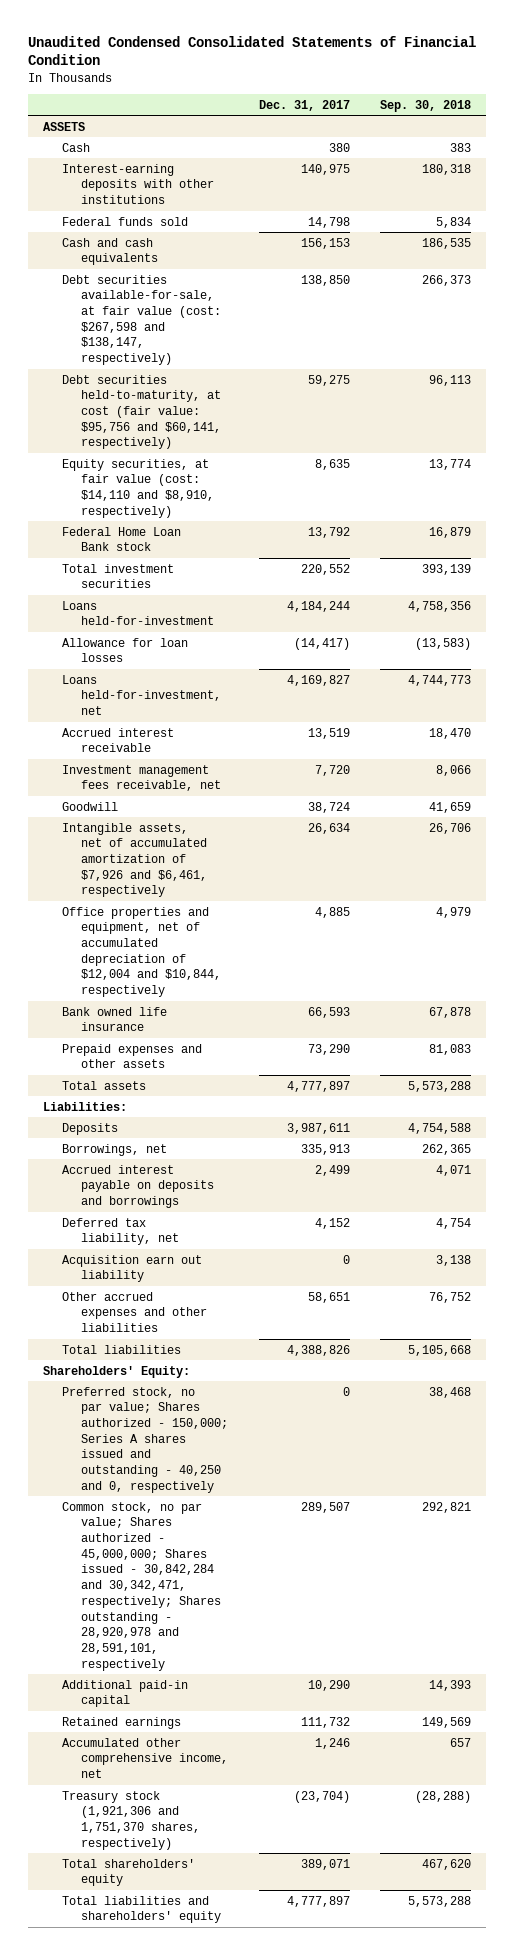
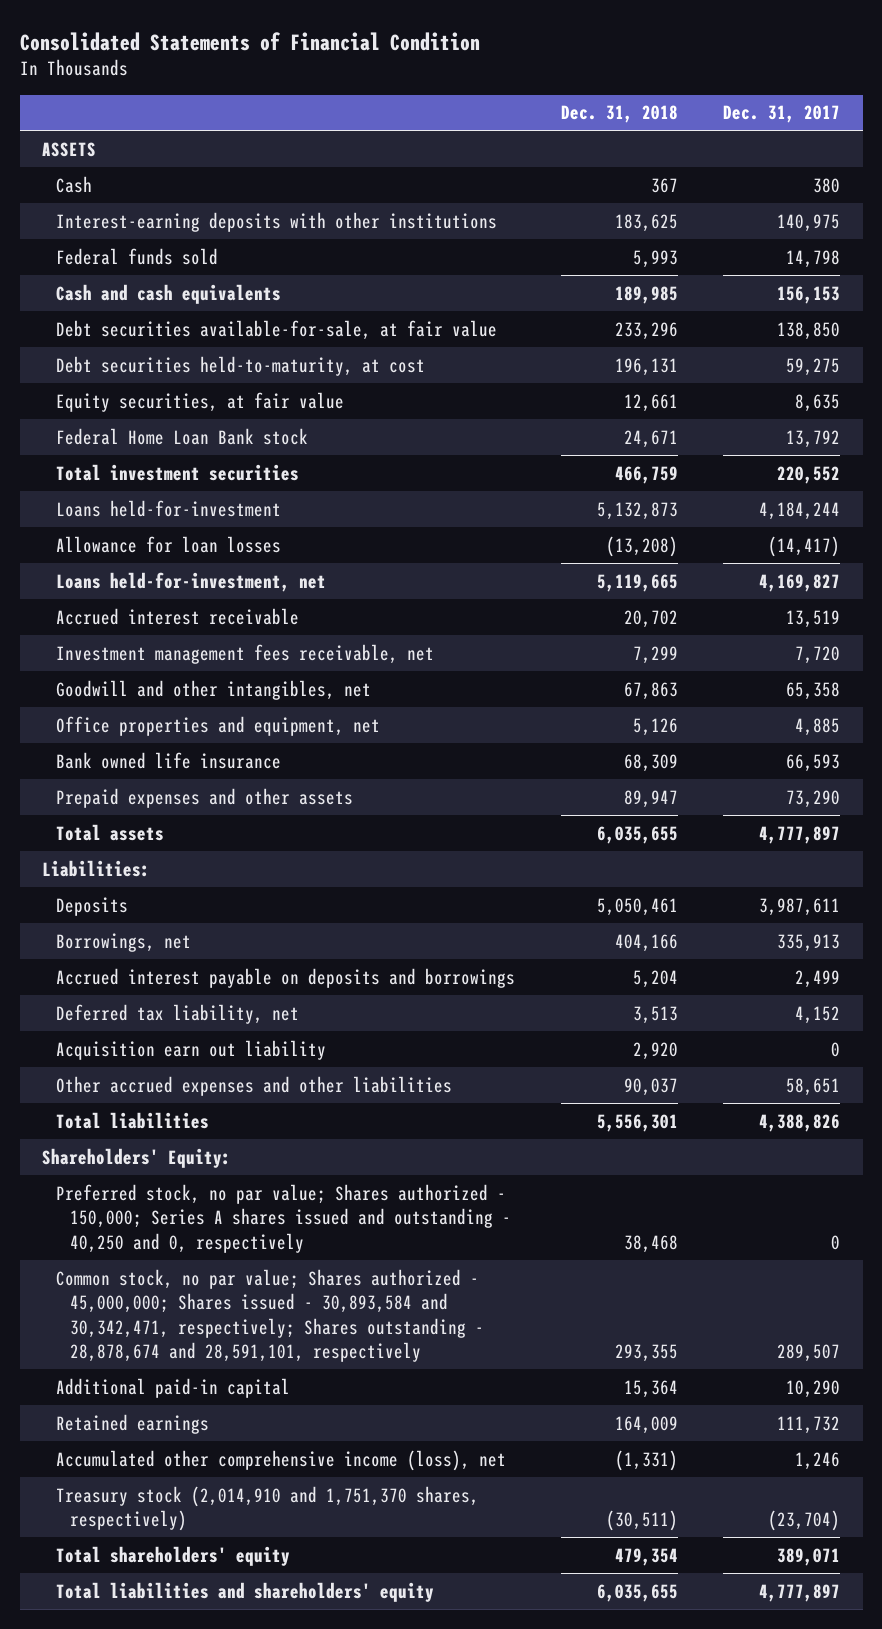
[27,35,476,66] Unaudited Condensed Consolidated Statements of Financial Condition -> [19,31,480,51] Consolidated Statements of Financial Condition
[380,99,472,112] Sep. 30, 2018 -> none
none -> [560,105,678,124] Dec. 31, 2018
[62,274,222,366] Debt securities available-for-sale, at fair value (cost: $267,598 and $138,147, respectively) -> [56,319,498,340] Debt securities available-for-sale, at fair value
[62,374,222,450] Debt securities held-to-maturity, at cost (fair value: $95,756 and $60,141, respectively) -> [56,355,426,376] Debt securities held-to-maturity, at cost
[62,458,215,518] Equity securities, at fair value (cost: $14,110 and $8,910, respectively) -> [56,391,345,412] Equity securities, at fair value
[62,801,119,811] Goodwill -> none
[62,822,208,898] Intangible assets, net of accumulated amortization of $7,926 and $6,461, respectively -> none
none -> [56,679,372,700] Goodwill and other intangibles, net
[62,906,222,998] Office properties and equipment, net of accumulated depreciation of $12,004 and $10,844, respectively -> [56,715,381,736] Office properties and equipment, net
[62,1501,222,1671] Common stock, no par value; Shares authorized - 45,000,000; Shares issued - 30,842,284 and 30,342,471, respectively; Shares outstanding - 28,920,978 and 28,591,101, respectively -> [56,1268,484,1363] Common stock, no par value; Shares authorized - 45,000,000; Shares issued - 30,893,584 and 30,342,471, respectively; Shares outstanding - 28,878,674 and 28,591,101, respectively
[62,1737,229,1779] Accumulated other comprehensive income, net -> [56,1449,507,1471] Accumulated other comprehensive income (loss), net
[62,1790,201,1850] Treasury stock (1,921,306 and 1,751,370 shares, respectively) -> [56,1485,480,1532] Treasury stock (2,014,910 and 1,751,370 shares, respectively)

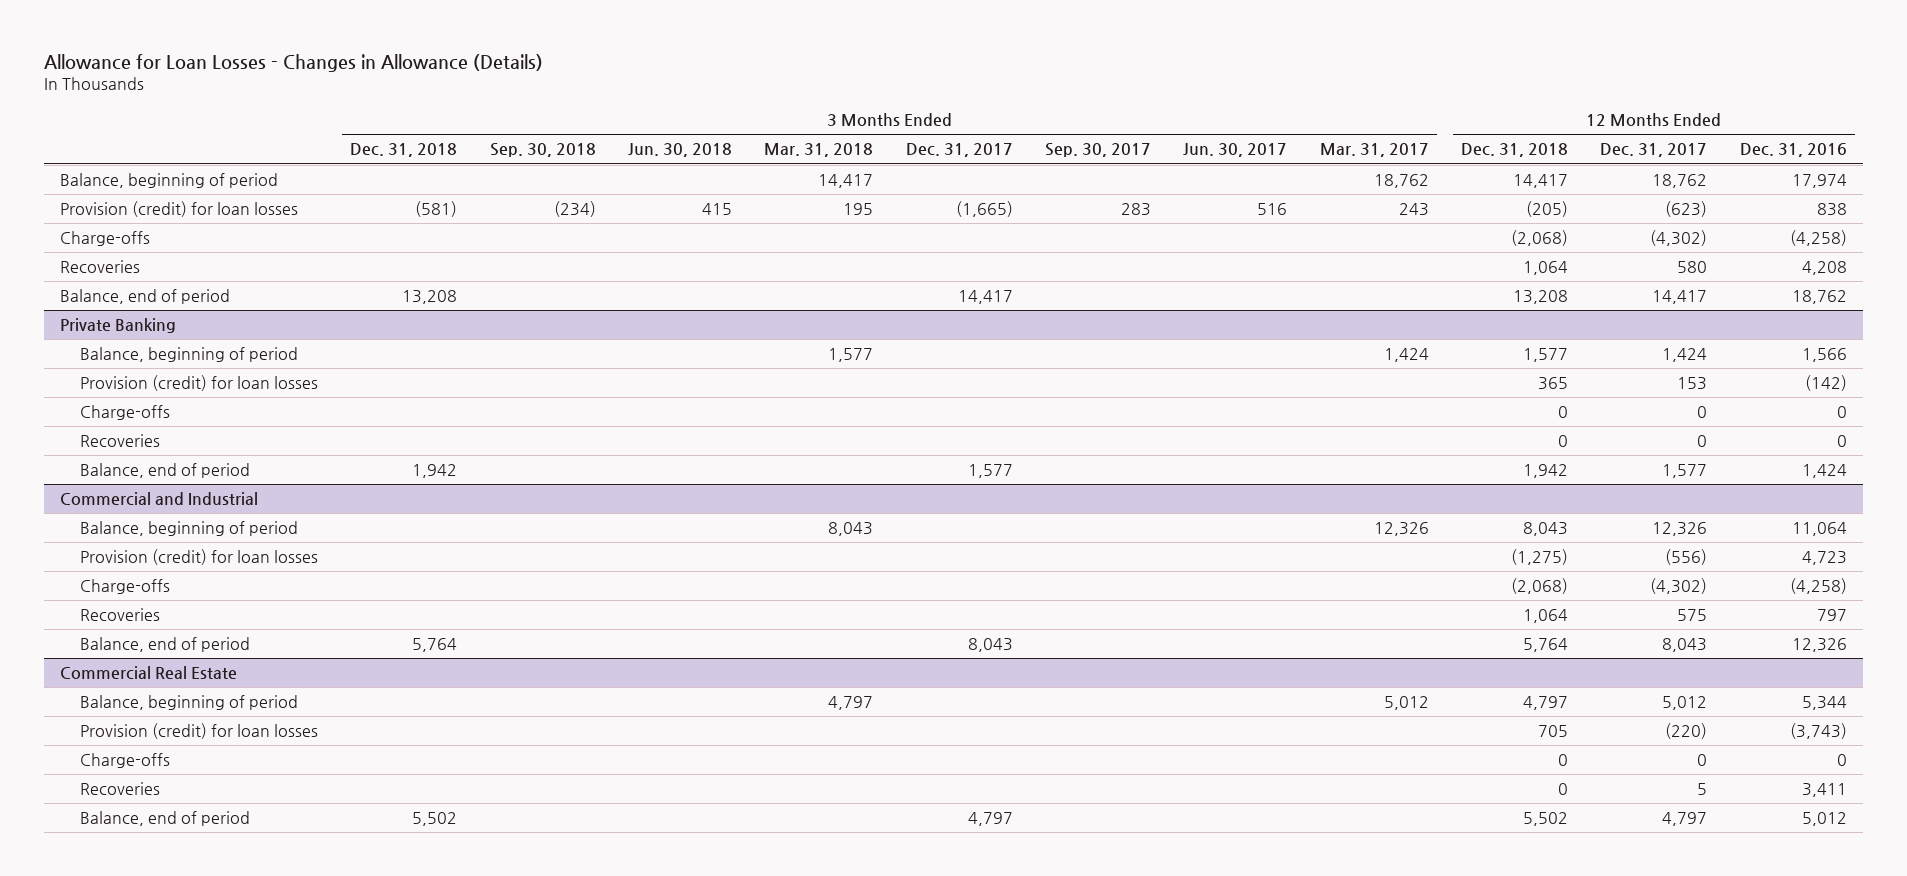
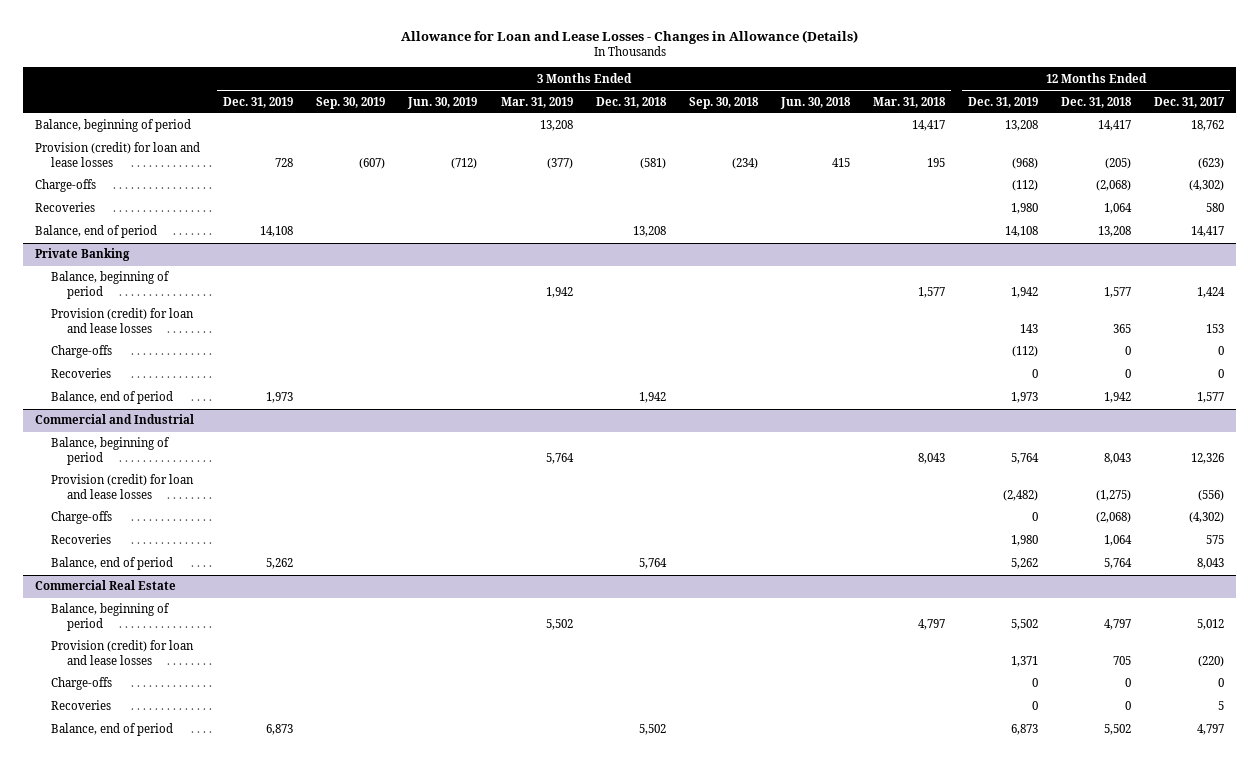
[44,54,544,73] Allowance for Loan Losses - Changes in Allowance (Details) -> [400,29,858,44] Allowance for Loan and Lease Losses - Changes in Allowance (Details)
[905,143,1013,158] Dec. 31, 2017 -> none
[1045,143,1152,158] Sep. 30, 2017 -> none
[1183,143,1288,158] Jun. 30, 2017 -> none
[1319,143,1429,158] Mar. 31, 2017 -> none
[1739,143,1847,158] Dec. 31, 2016 -> none
none -> [223,96,294,108] Dec. 31, 2019
none -> [316,96,386,109] Sep. 30, 2019
none -> [407,96,478,109] Jun. 30, 2019
none -> [500,96,573,108] Mar. 31, 2019
none -> [968,96,1039,108] Dec. 31, 2019
[60,201,299,218] Provision (credit) for loan losses -> [35,142,201,167] Provision (credit) for loan and lease losses
[80,375,319,392] Provision (credit) for loan losses -> [50,308,194,333] Provision (credit) for loan and lease losses
[80,549,319,566] Provision (credit) for loan losses -> [50,474,194,499] Provision (credit) for loan and lease losses
[80,723,319,740] Provision (credit) for loan losses -> [50,640,194,665] Provision (credit) for loan and lease losses

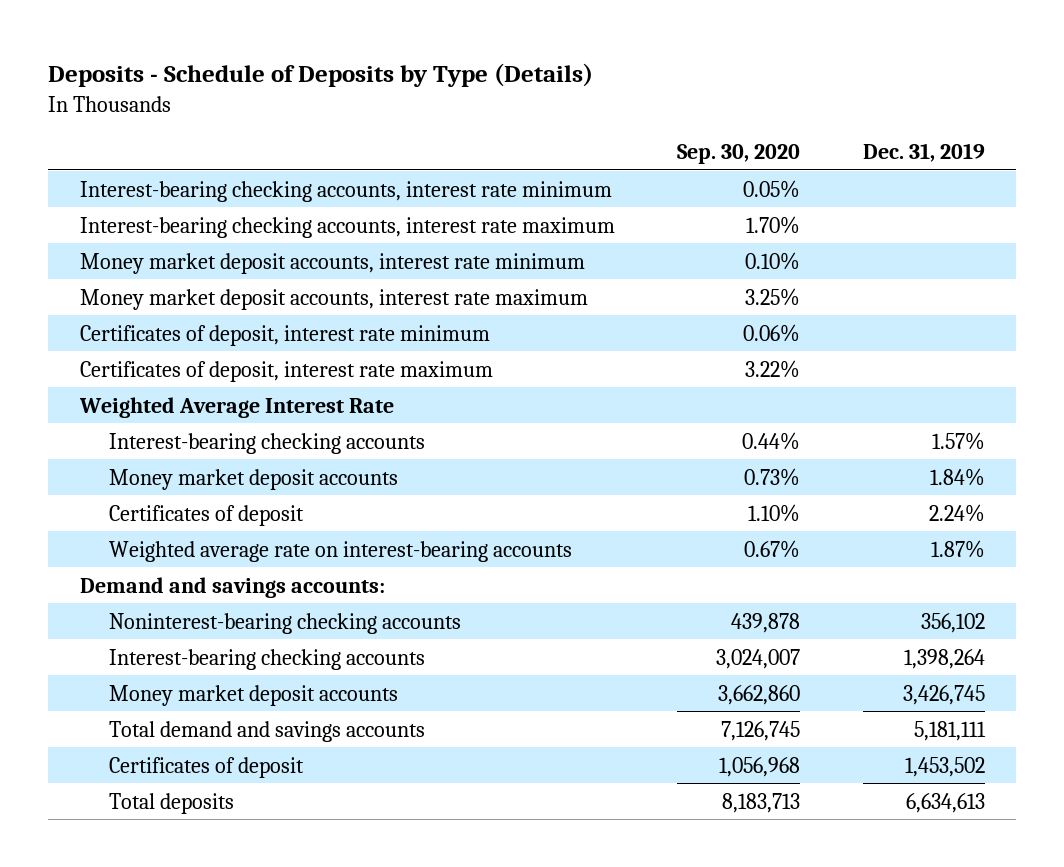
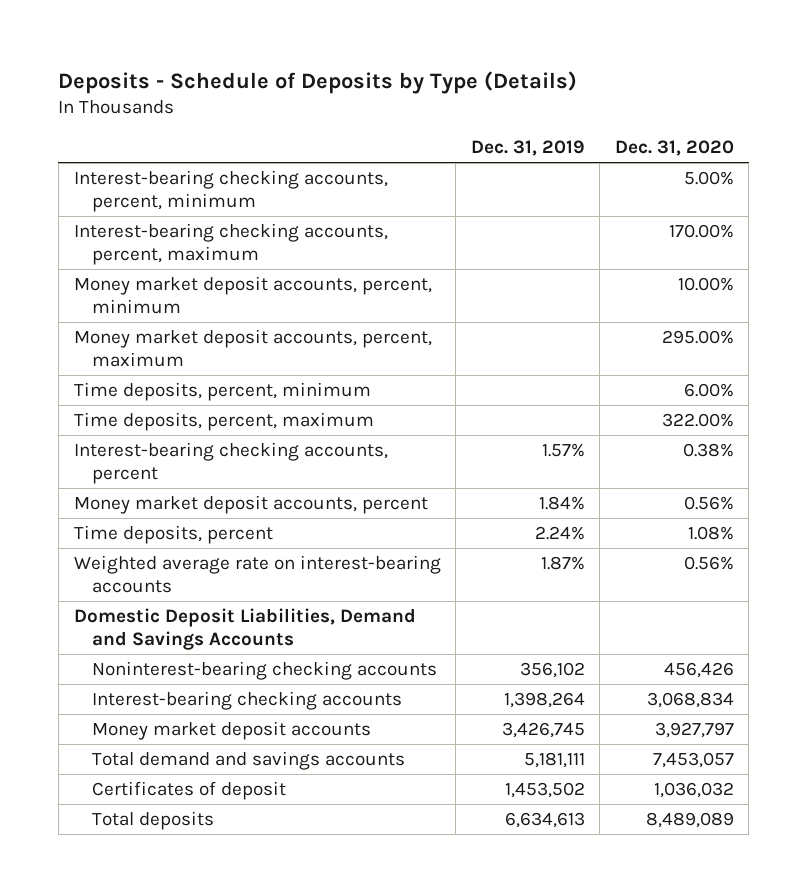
[677,144,801,165] Sep. 30, 2020 -> none
none -> [614,140,734,157] Dec. 31, 2020
[78,396,394,418] Weighted Average Interest Rate -> none
[79,180,612,202] Interest-bearing checking accounts, interest rate minimum -> [73,169,388,213] Interest-bearing checking accounts, percent, minimum
[79,216,615,238] Interest-bearing checking accounts, interest rate maximum -> [73,222,388,266] Interest-bearing checking accounts, percent, maximum
[79,252,585,274] Money market deposit accounts, interest rate minimum -> [73,275,432,315] Money market deposit accounts, percent, minimum
[79,288,588,310] Money market deposit accounts, interest rate maximum -> [73,328,432,368] Money market deposit accounts, percent, maximum
[79,324,490,346] Certificates of deposit, interest rate minimum -> [73,381,371,401] Time deposits, percent, minimum
[79,360,493,382] Certificates of deposit, interest rate maximum -> [73,411,374,431] Time deposits, percent, maximum
[109,432,426,454] Interest-bearing checking accounts -> [73,441,388,485] Interest-bearing checking accounts, percent
[109,468,399,490] Money market deposit accounts -> [73,494,428,514] Money market deposit accounts, percent
[109,504,305,526] Certificates of deposit -> [73,524,273,544] Time deposits, percent
[79,576,385,598] Demand and savings accounts: -> [73,607,416,651] Domestic Deposit Liabilities, Demand and Savings Accounts

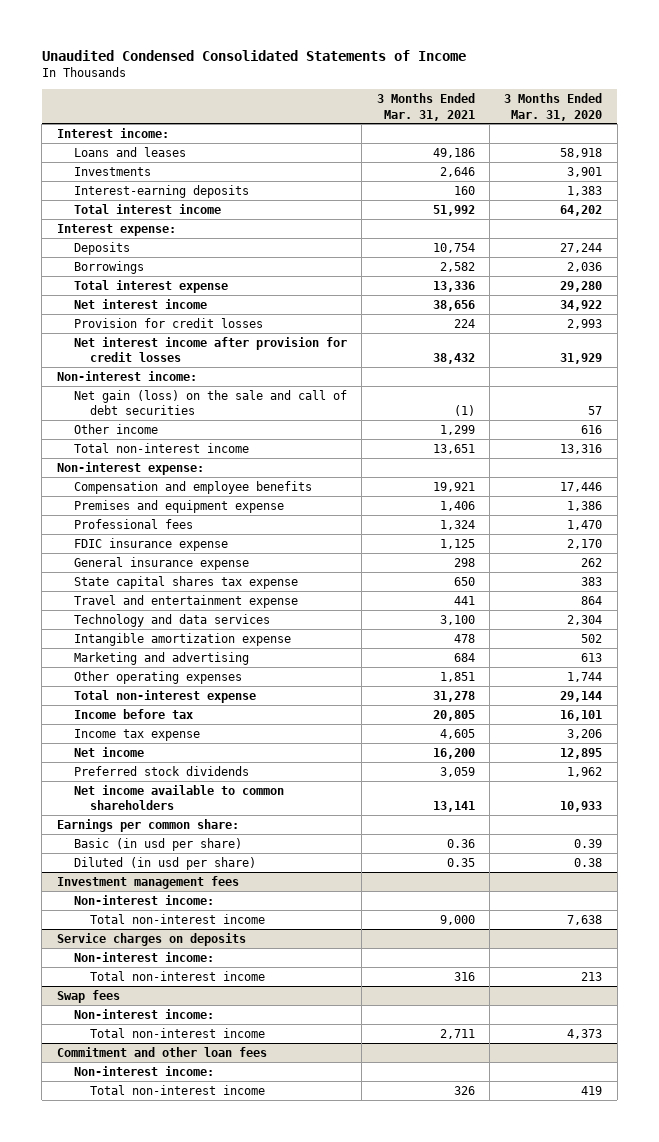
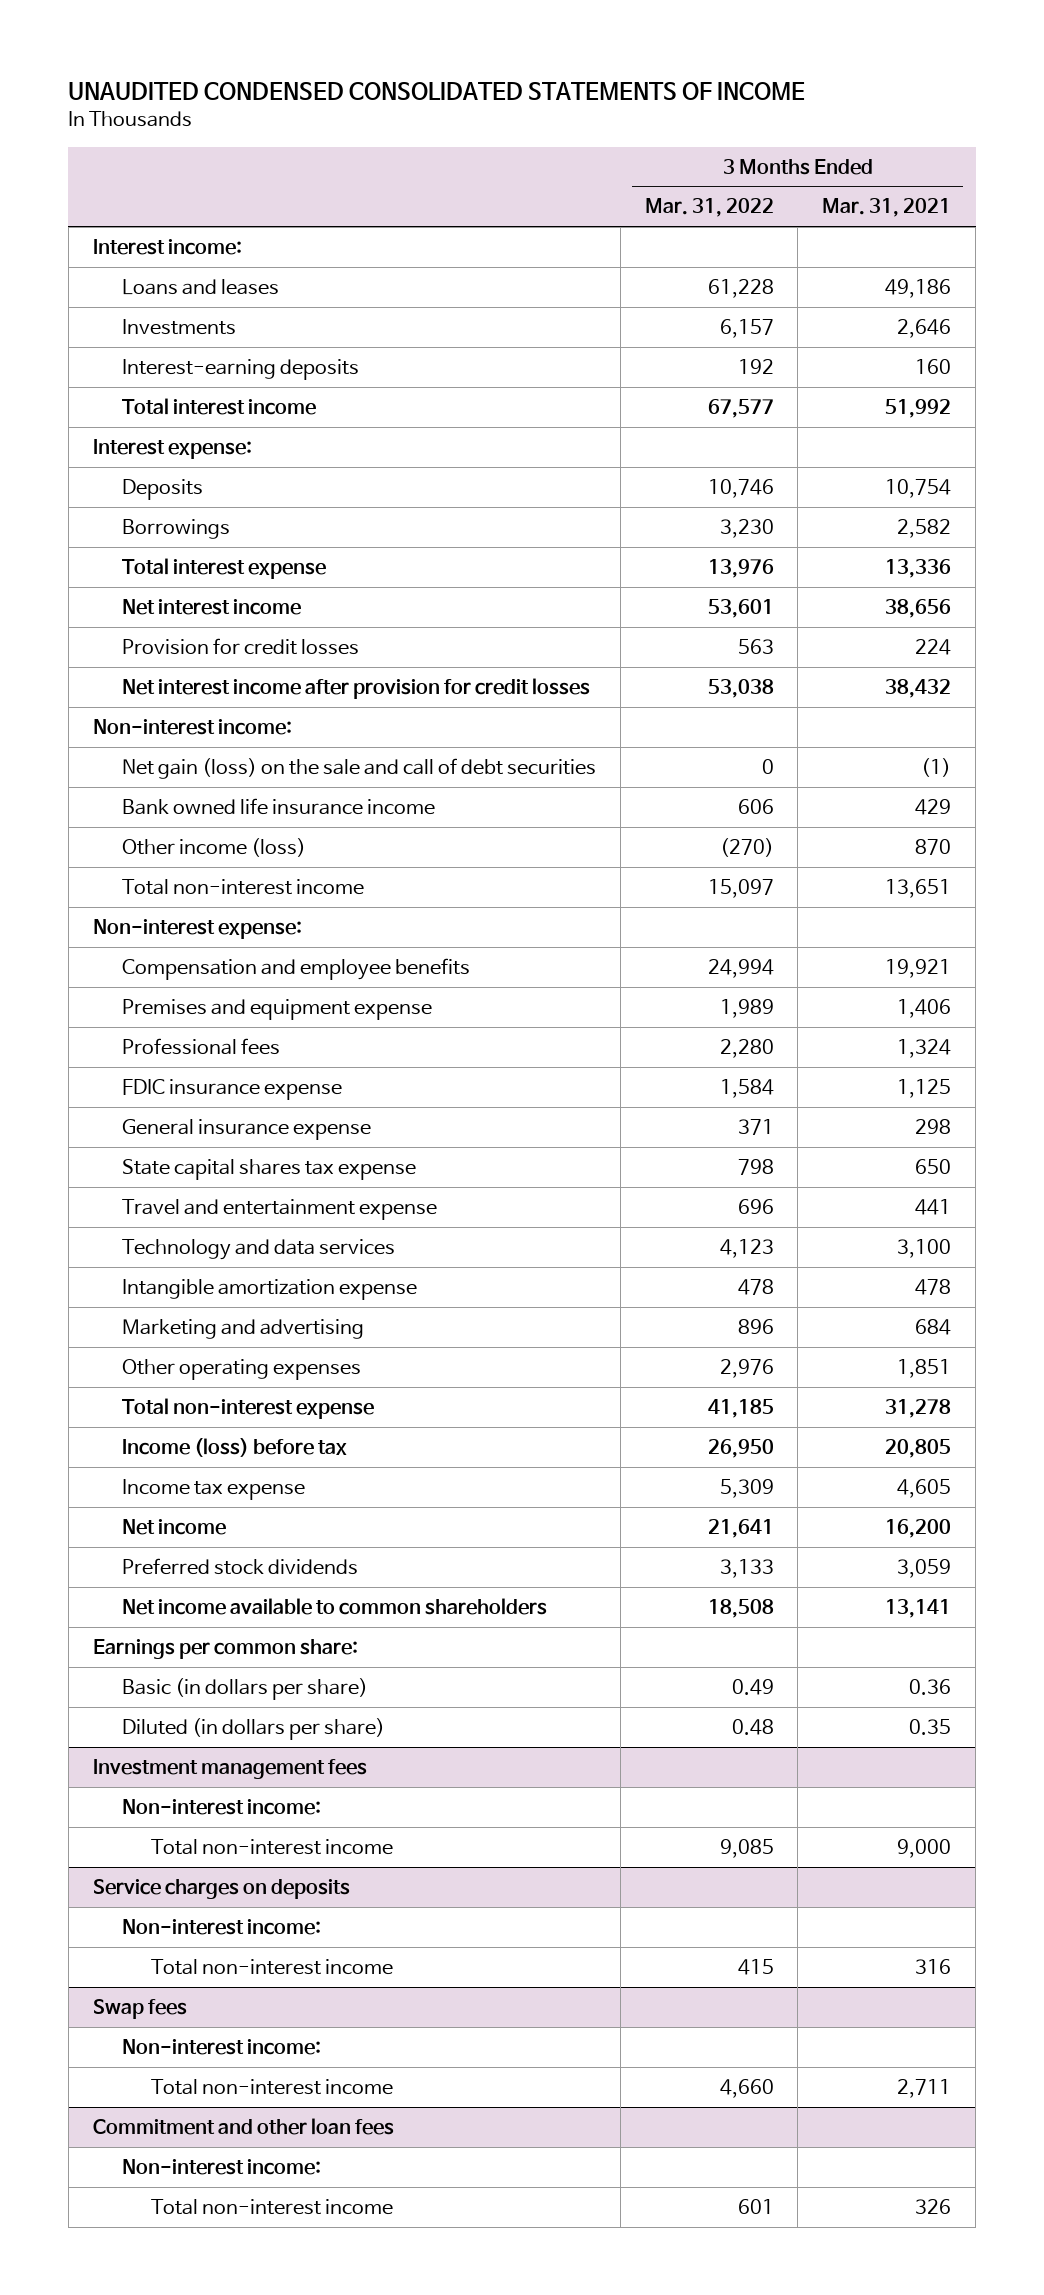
[41,49,466,61] Unaudited Condensed Consolidated Statements of Income -> [68,82,806,101] UNAUDITED CONDENSED CONSOLIDATED STATEMENTS OF INCOME
[504,92,603,121] 3 Months Ended Mar. 31, 2020 -> none
none -> [644,198,774,218] Mar. 31, 2022
none -> [121,798,435,816] Bank owned life insurance income
[73,423,158,434] Other income -> [121,838,306,858] Other income (loss)
[439,424,475,435] 1,299 -> [915,839,952,856] 870
[73,708,193,719] Income before tax -> [121,1438,347,1458] Income (loss) before tax
[73,837,242,851] Basic (in usd per share) -> [121,1678,368,1701] Basic (in dollars per share)
[73,856,256,870] Diluted (in usd per share) -> [121,1718,385,1741] Diluted (in dollars per share)

